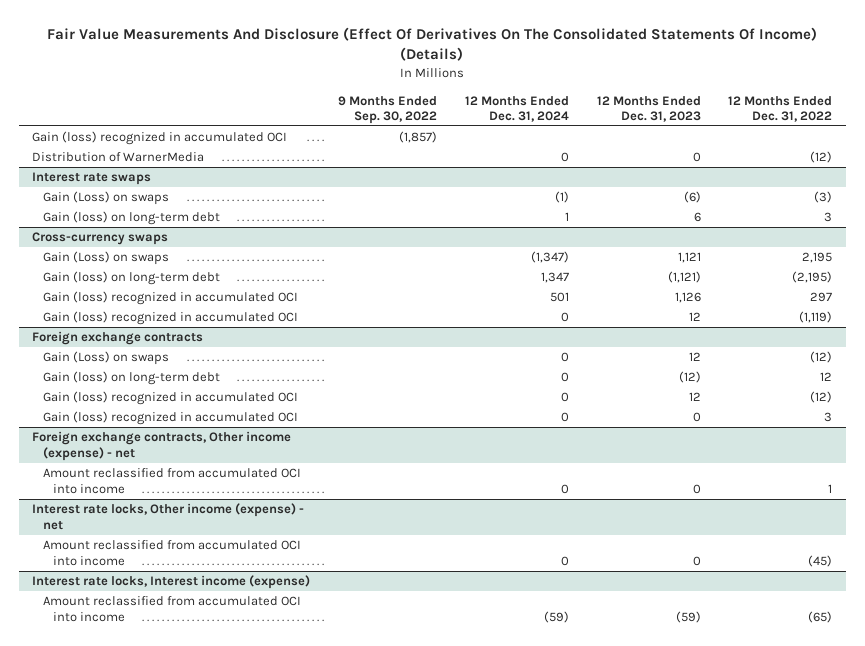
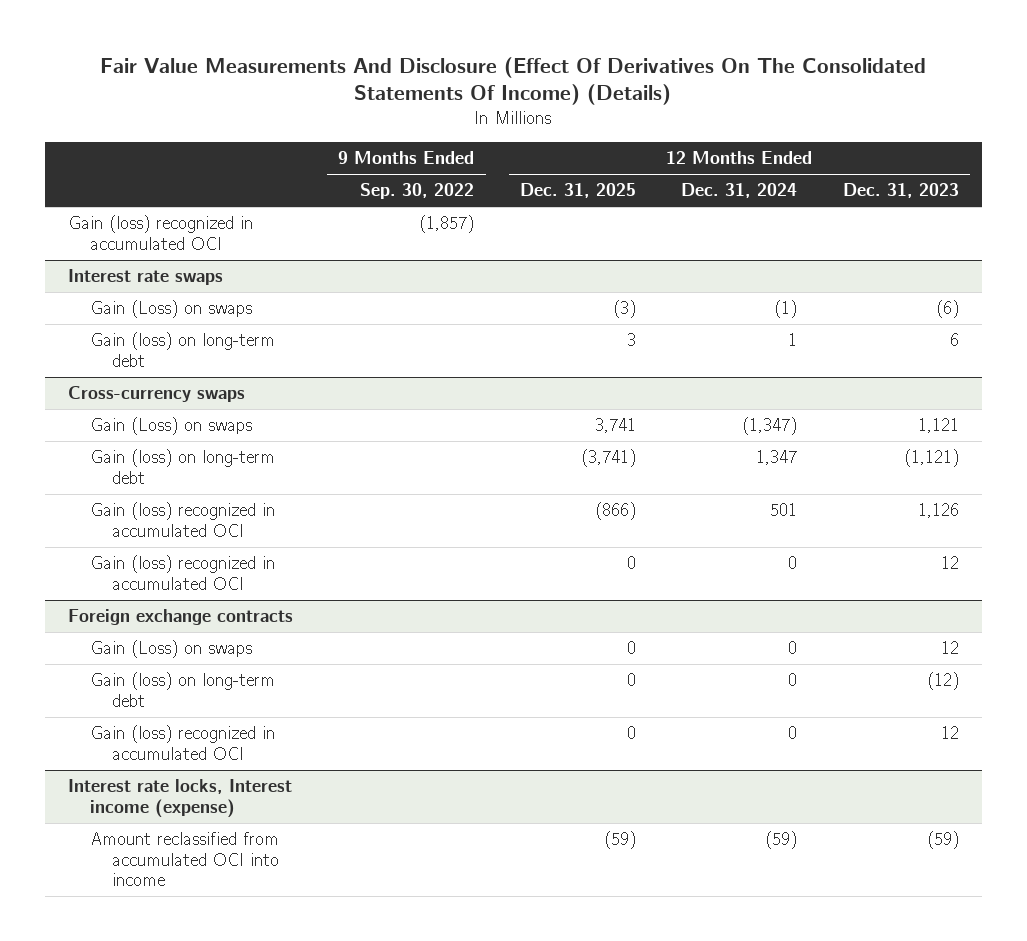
[728,95,833,122] 12 Months Ended Dec. 31, 2022 -> none
none -> [519,183,636,199] Dec. 31, 2025
[32,152,205,163] Distribution of WarnerMedia -> none
[42,411,298,426] Gain (loss) recognized in accumulated OCI -> none
[32,431,292,461] Foreign exchange contracts, Other income (expense) - net -> none
[42,468,301,494] Amount reclassified from accumulated OCI into income -> none
[32,503,305,530] Interest rate locks, Other income (expense) - net -> none
[42,540,301,566] Amount reclassified from accumulated OCI into income -> none

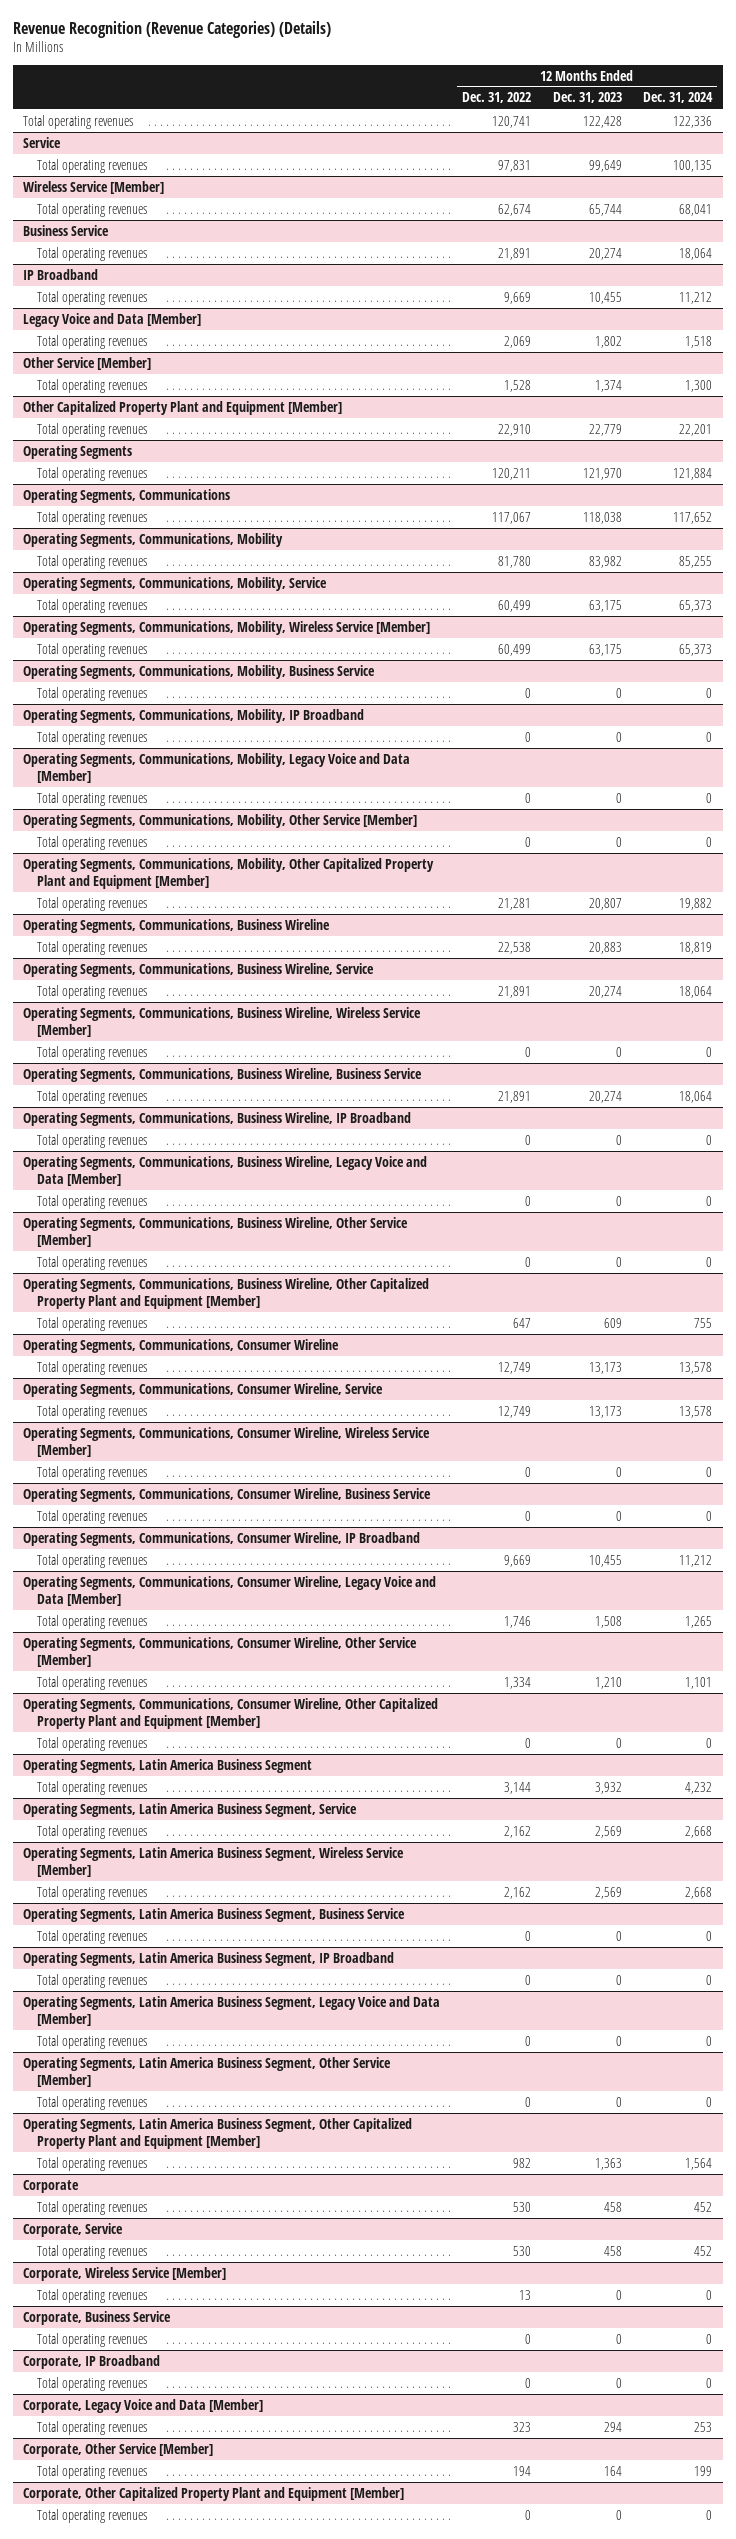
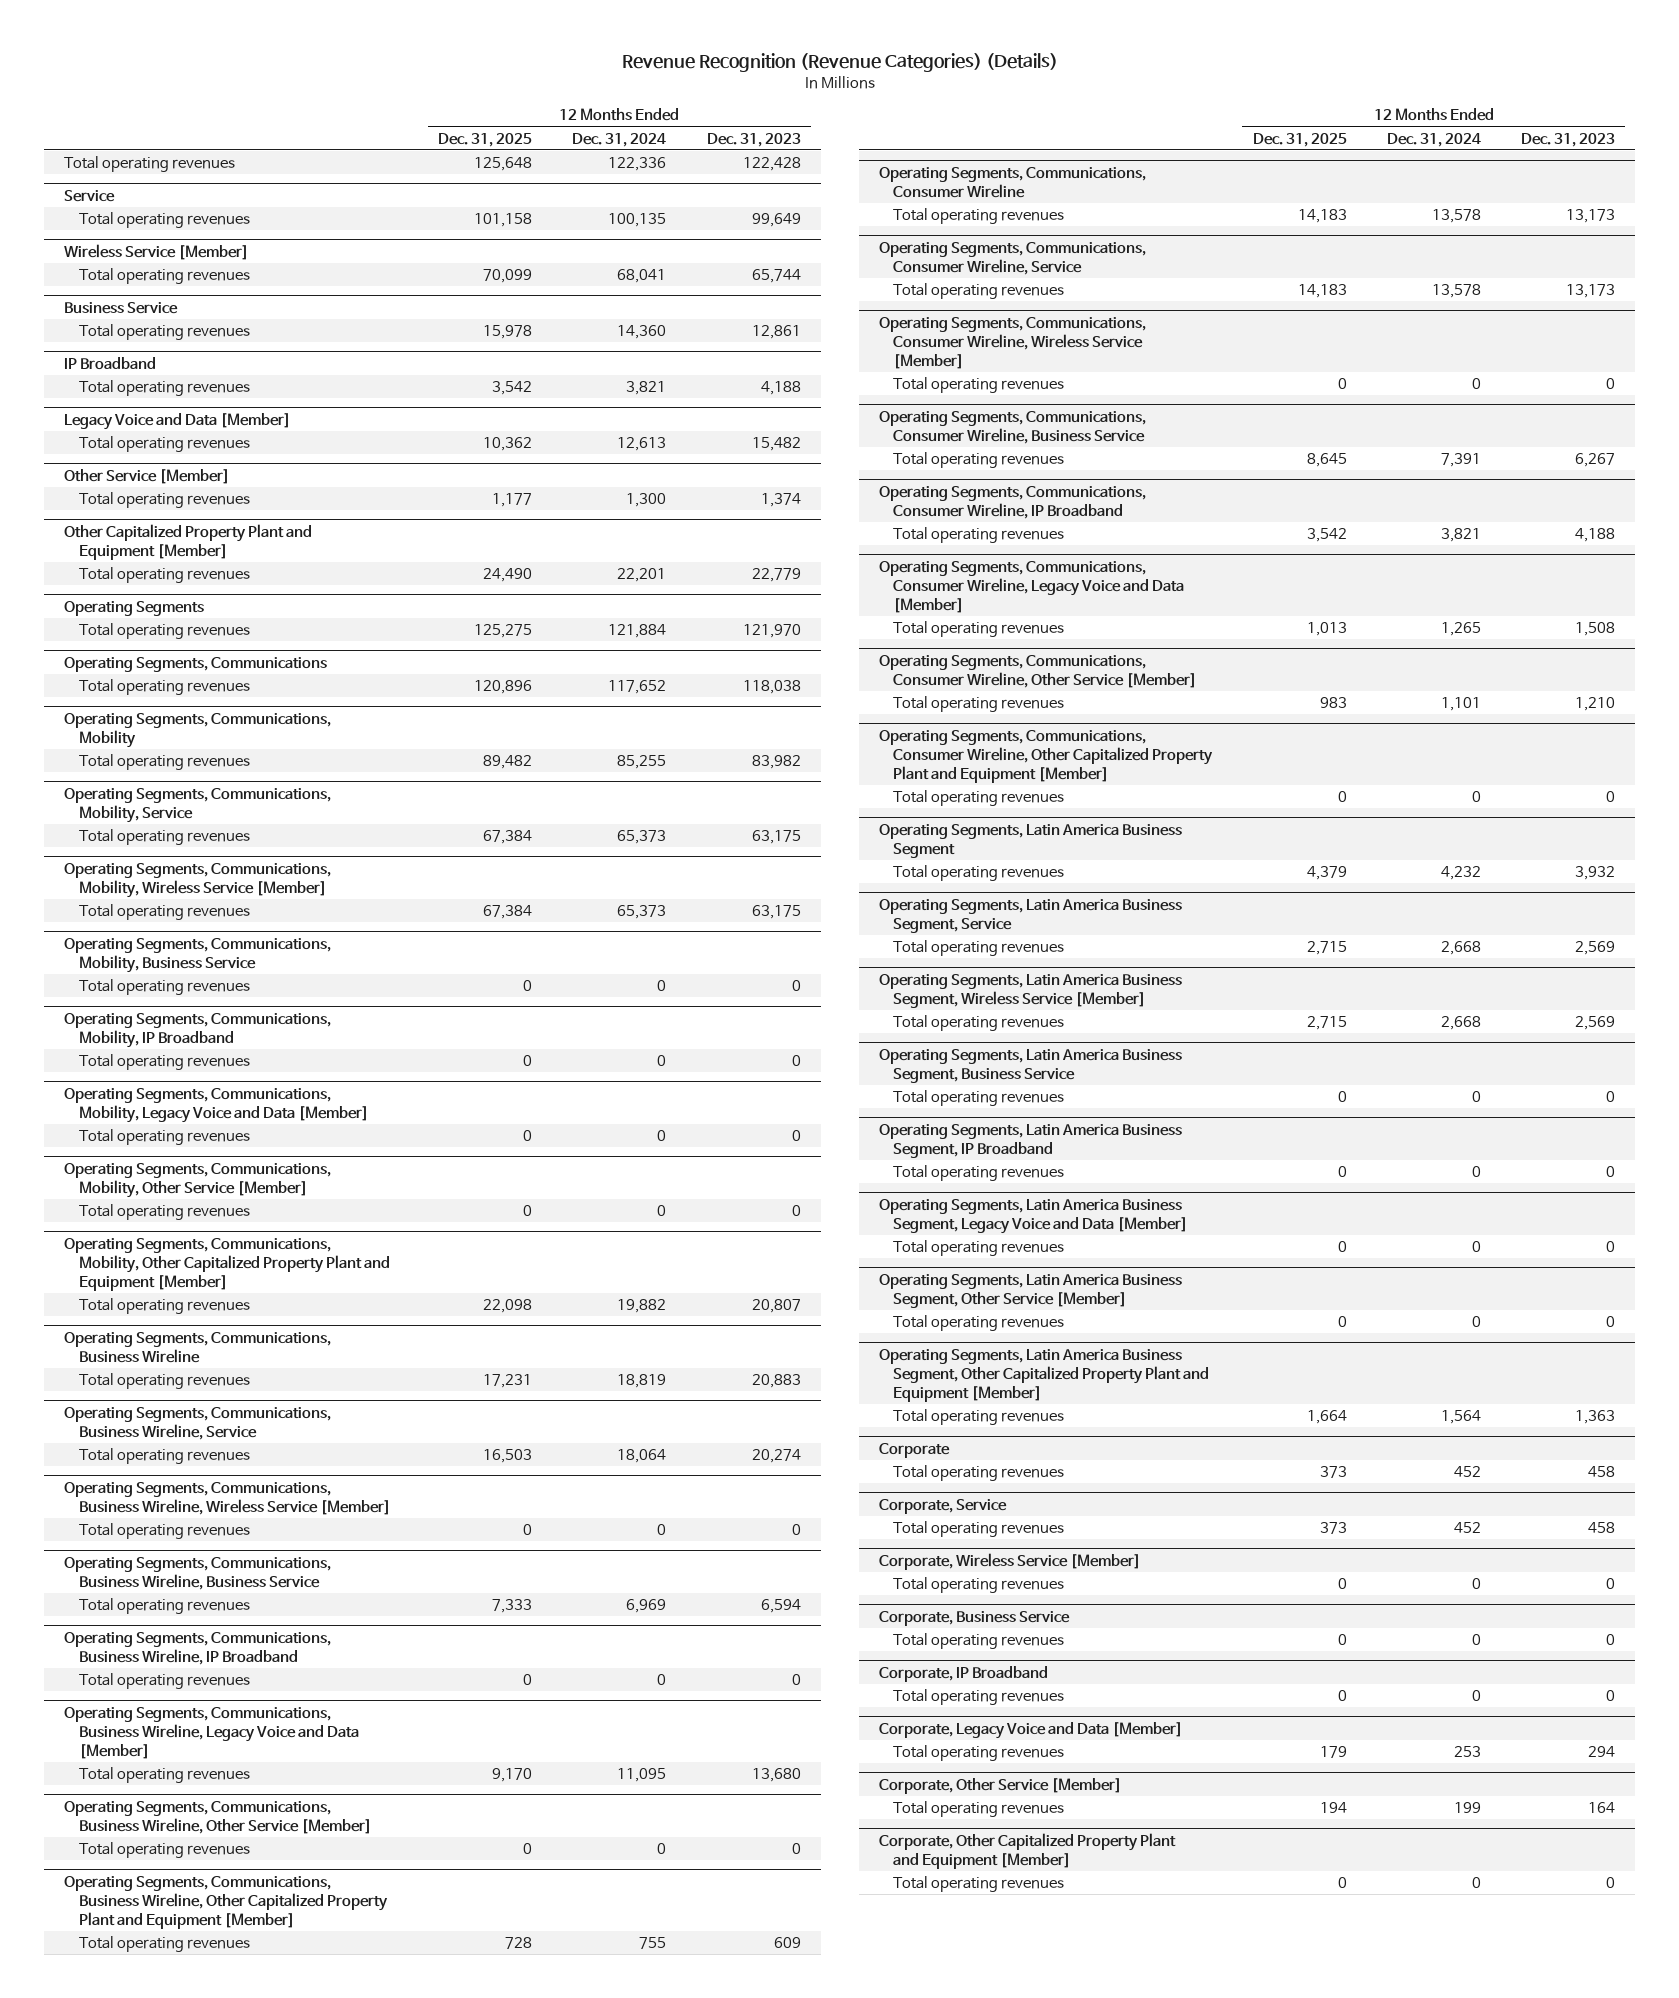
[461,92,531,104] Dec. 31, 2022 -> none
none -> [437,132,532,147] Dec. 31, 2025
[588,247,622,260] 20,274 -> [751,325,801,340] 12,861
[679,247,713,260] 18,064 -> [617,325,667,340] 14,360
[588,291,622,304] 10,455 -> [760,381,801,396] 4,188
[679,291,713,304] 11,212 -> [626,381,667,396] 3,821
[594,335,622,348] 1,802 -> [751,437,801,452] 15,482
[685,335,713,348] 1,518 -> [617,437,667,452] 12,613
[588,1090,622,1103] 20,274 -> [760,1599,801,1614] 6,594
[679,1090,713,1103] 18,064 -> [626,1599,667,1614] 6,969
[615,1195,622,1206] 0 -> [751,1768,801,1783] 13,680
[706,1195,713,1206] 0 -> [617,1768,667,1783] 11,095
[615,1510,622,1521] 0 -> [1575,453,1616,468] 6,267
[706,1510,713,1521] 0 -> [1440,453,1481,468] 7,391
[588,1554,622,1567] 10,455 -> [1575,528,1616,543] 4,188
[679,1554,713,1567] 11,212 -> [1440,528,1481,543] 3,821

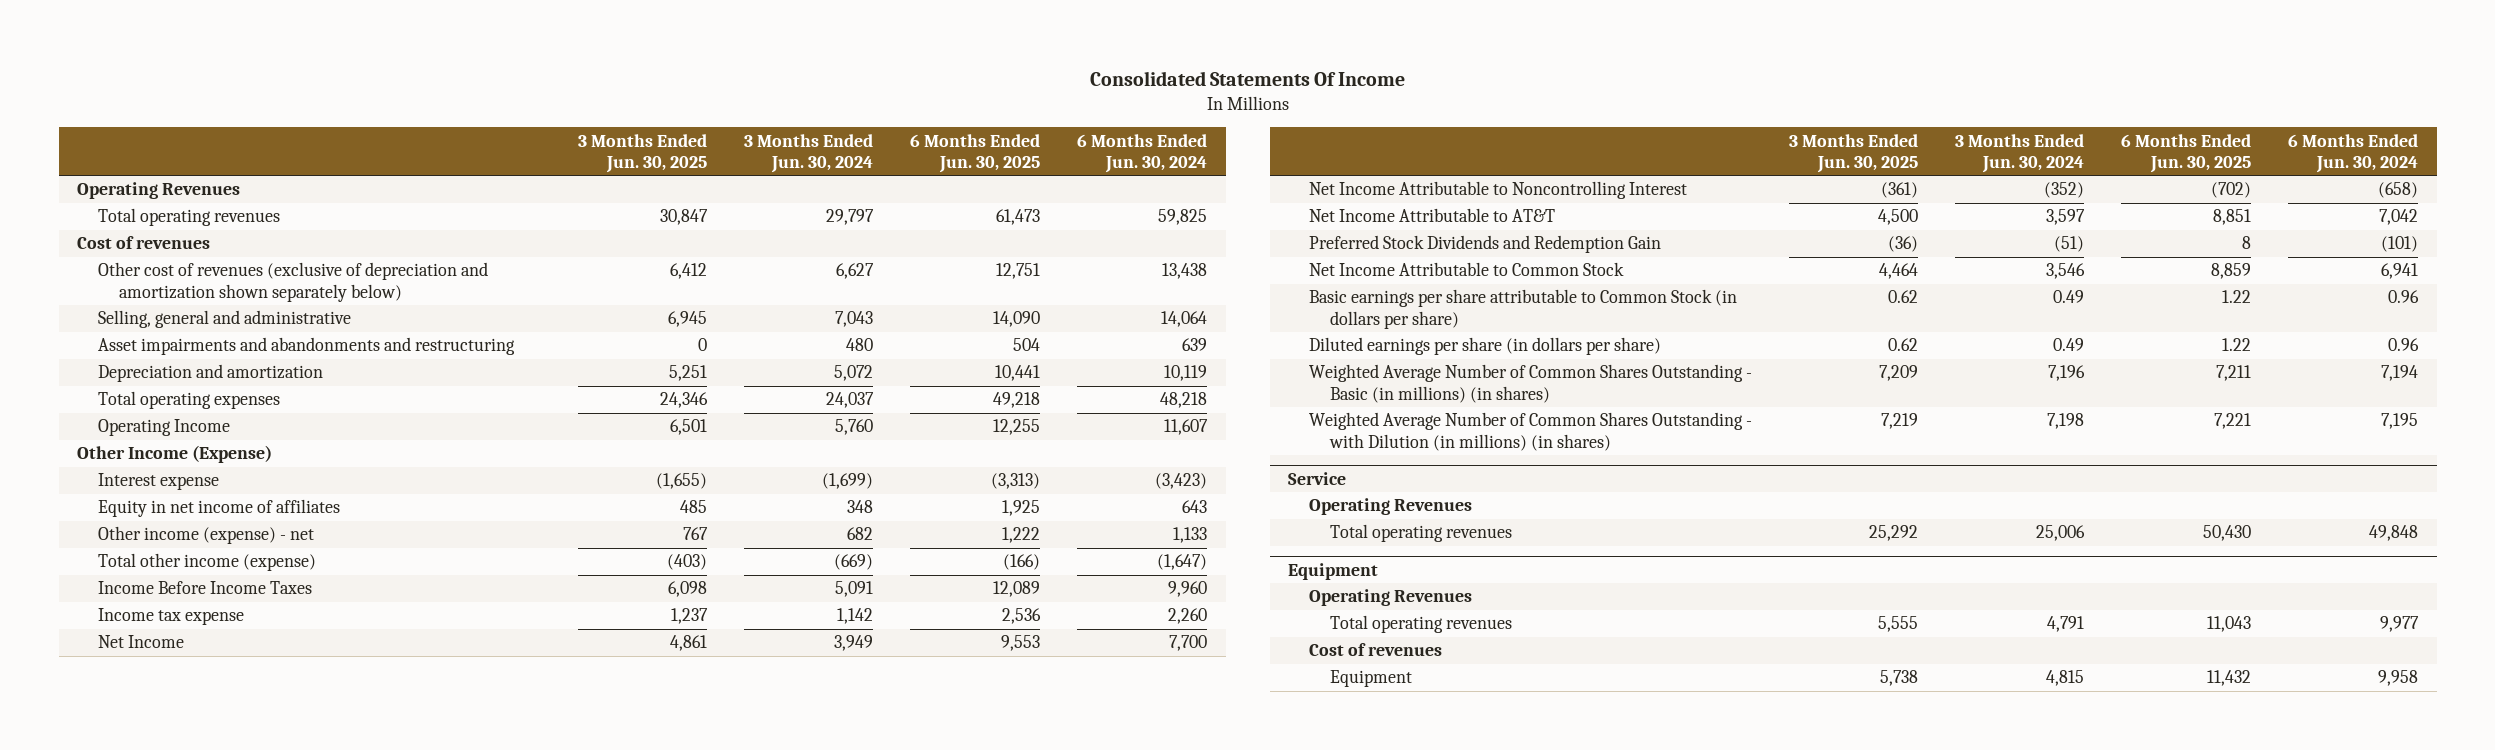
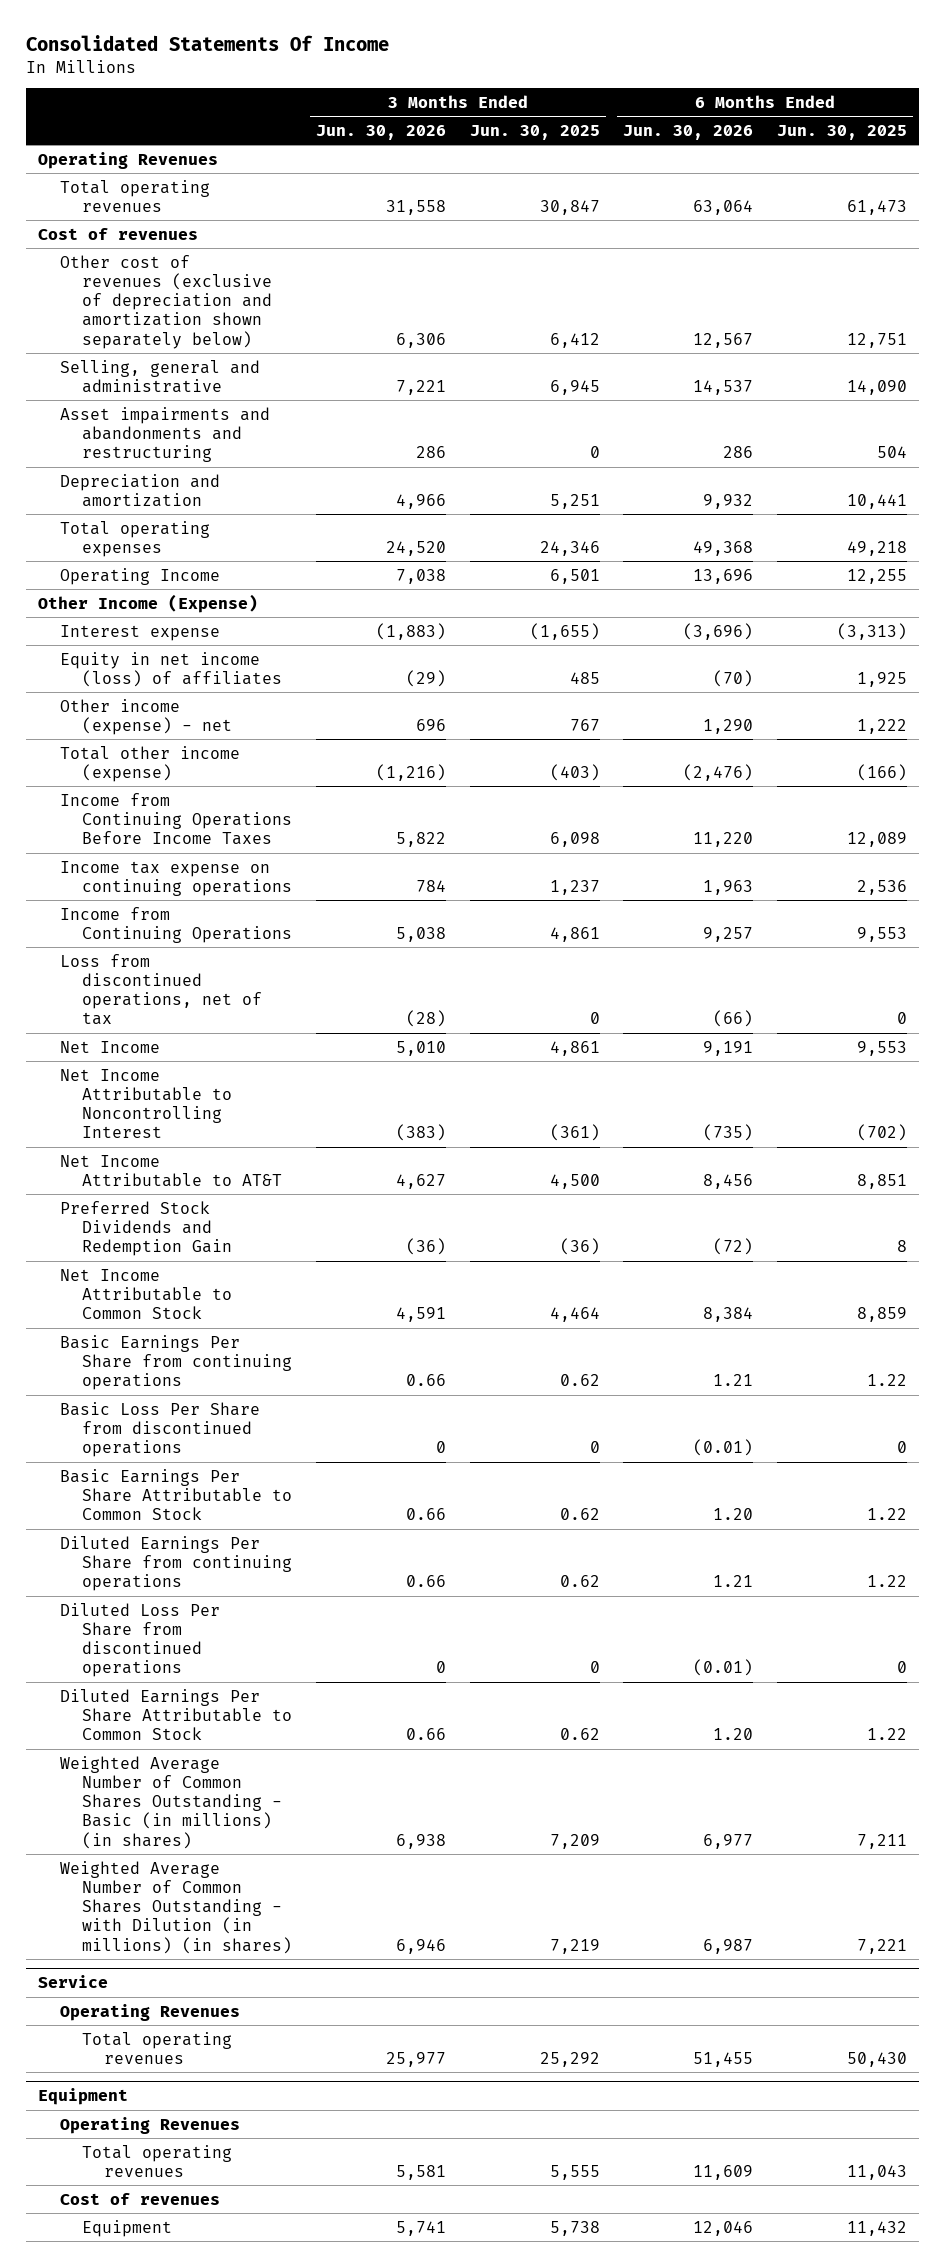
[744,133,874,173] 3 Months Ended Jun. 30, 2024 -> none
[1077,133,1208,173] 6 Months Ended Jun. 30, 2024 -> none
none -> [315,124,446,140] Jun. 30, 2026
none -> [623,124,754,140] Jun. 30, 2026
[97,499,340,518] Equity in net income of affiliates -> [60,651,283,687] Equity in net income (loss) of affiliates
[97,581,312,595] Income Before Income Taxes -> [60,792,293,846] Income from Continuing Operations Before Income Taxes
[97,608,244,626] Income tax expense -> [60,860,293,896] Income tax expense on continuing operations
none -> [60,906,293,943] Income from Continuing Operations
none -> [60,953,263,1026] Loss from discontinued operations, net of tax
none -> [60,1334,293,1391] Basic Earnings Per Share from continuing operations
none -> [60,1401,261,1458] Basic Loss Per Share from discontinued operations
[1308,289,1737,329] Basic earnings per share attributable to Common Stock (in dollars per share) -> [60,1468,293,1521] Basic Earnings Per Share Attributable to Common Stock
none -> [60,1535,293,1592] Diluted Earnings Per Share from continuing operations
none -> [60,1602,221,1678] Diluted Loss Per Share from discontinued operations
[1308,337,1661,356] Diluted earnings per share (in dollars per share) -> [60,1688,293,1741] Diluted Earnings Per Share Attributable to Common Stock

